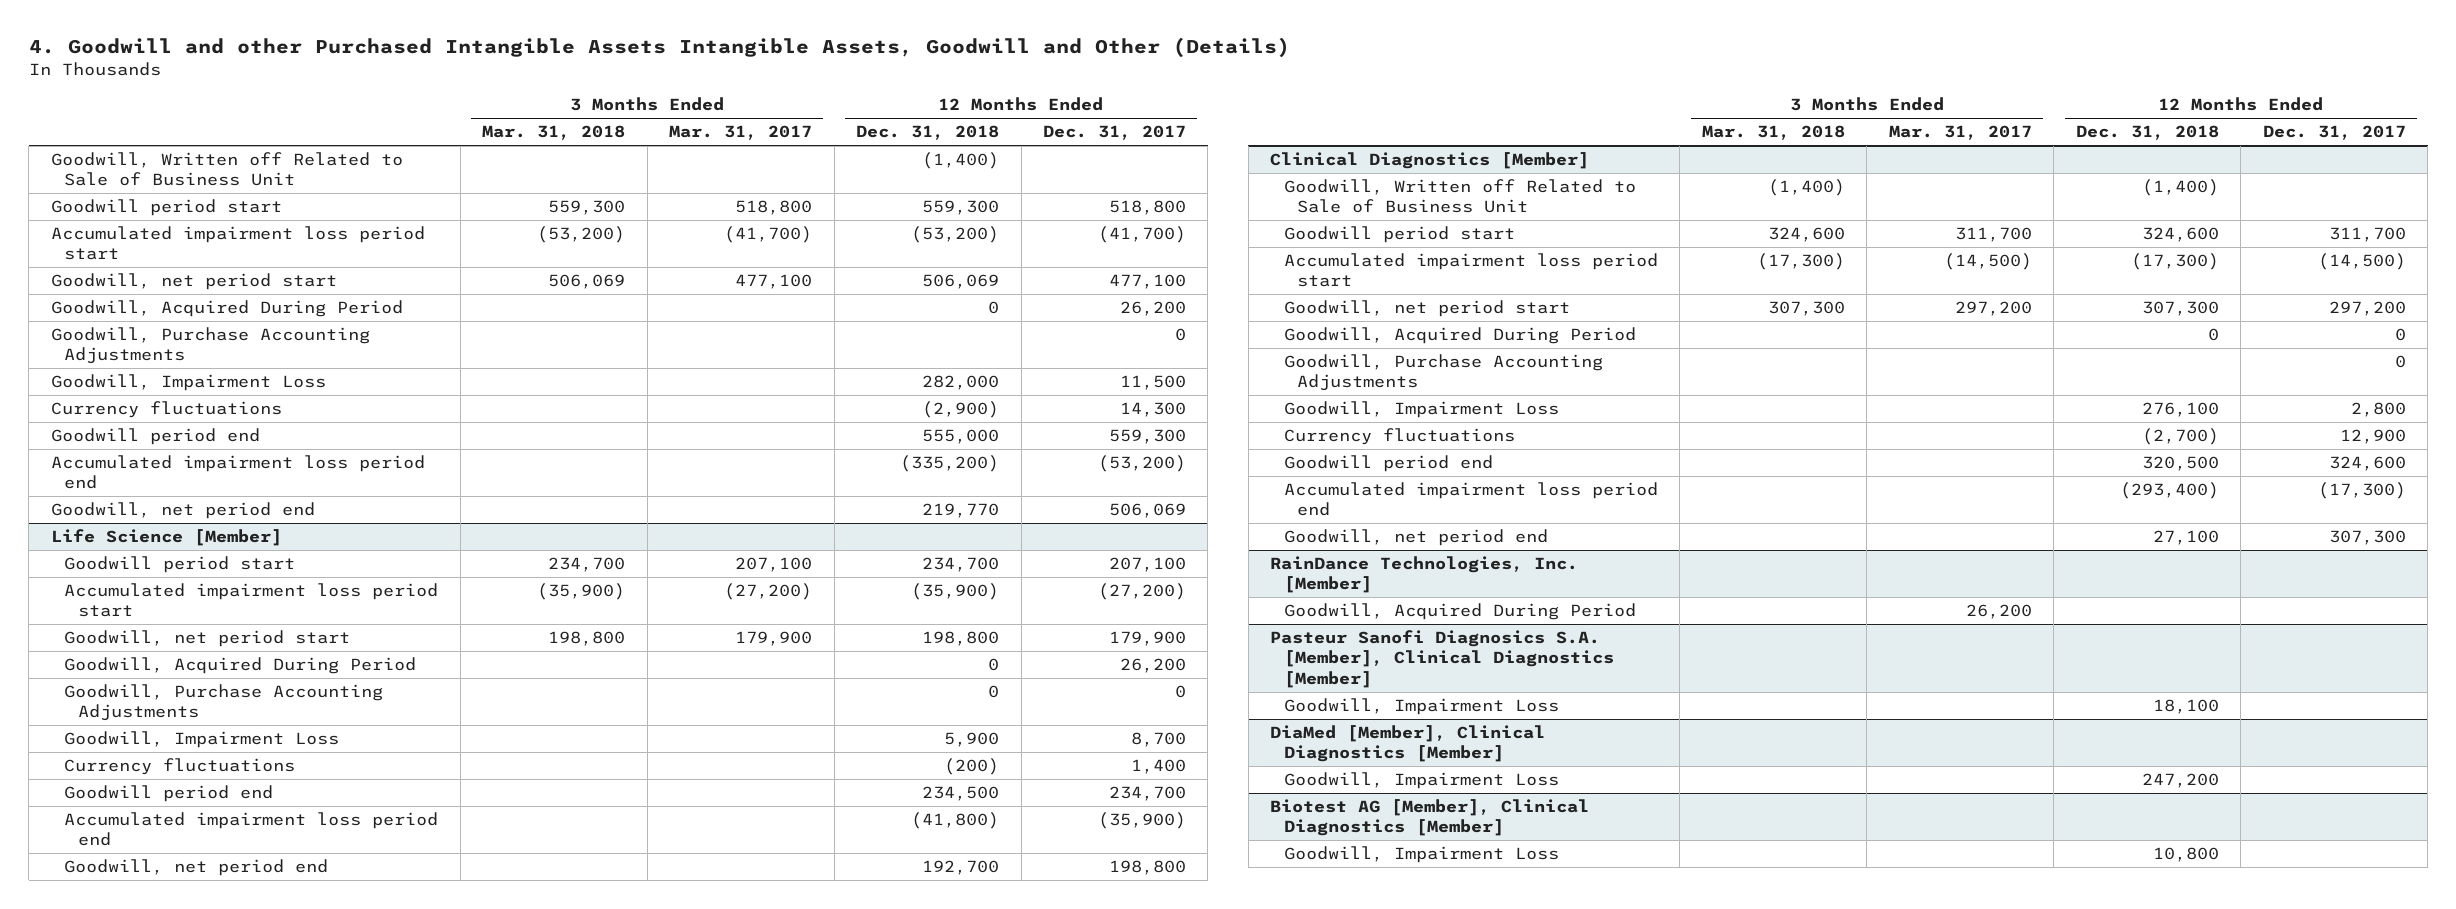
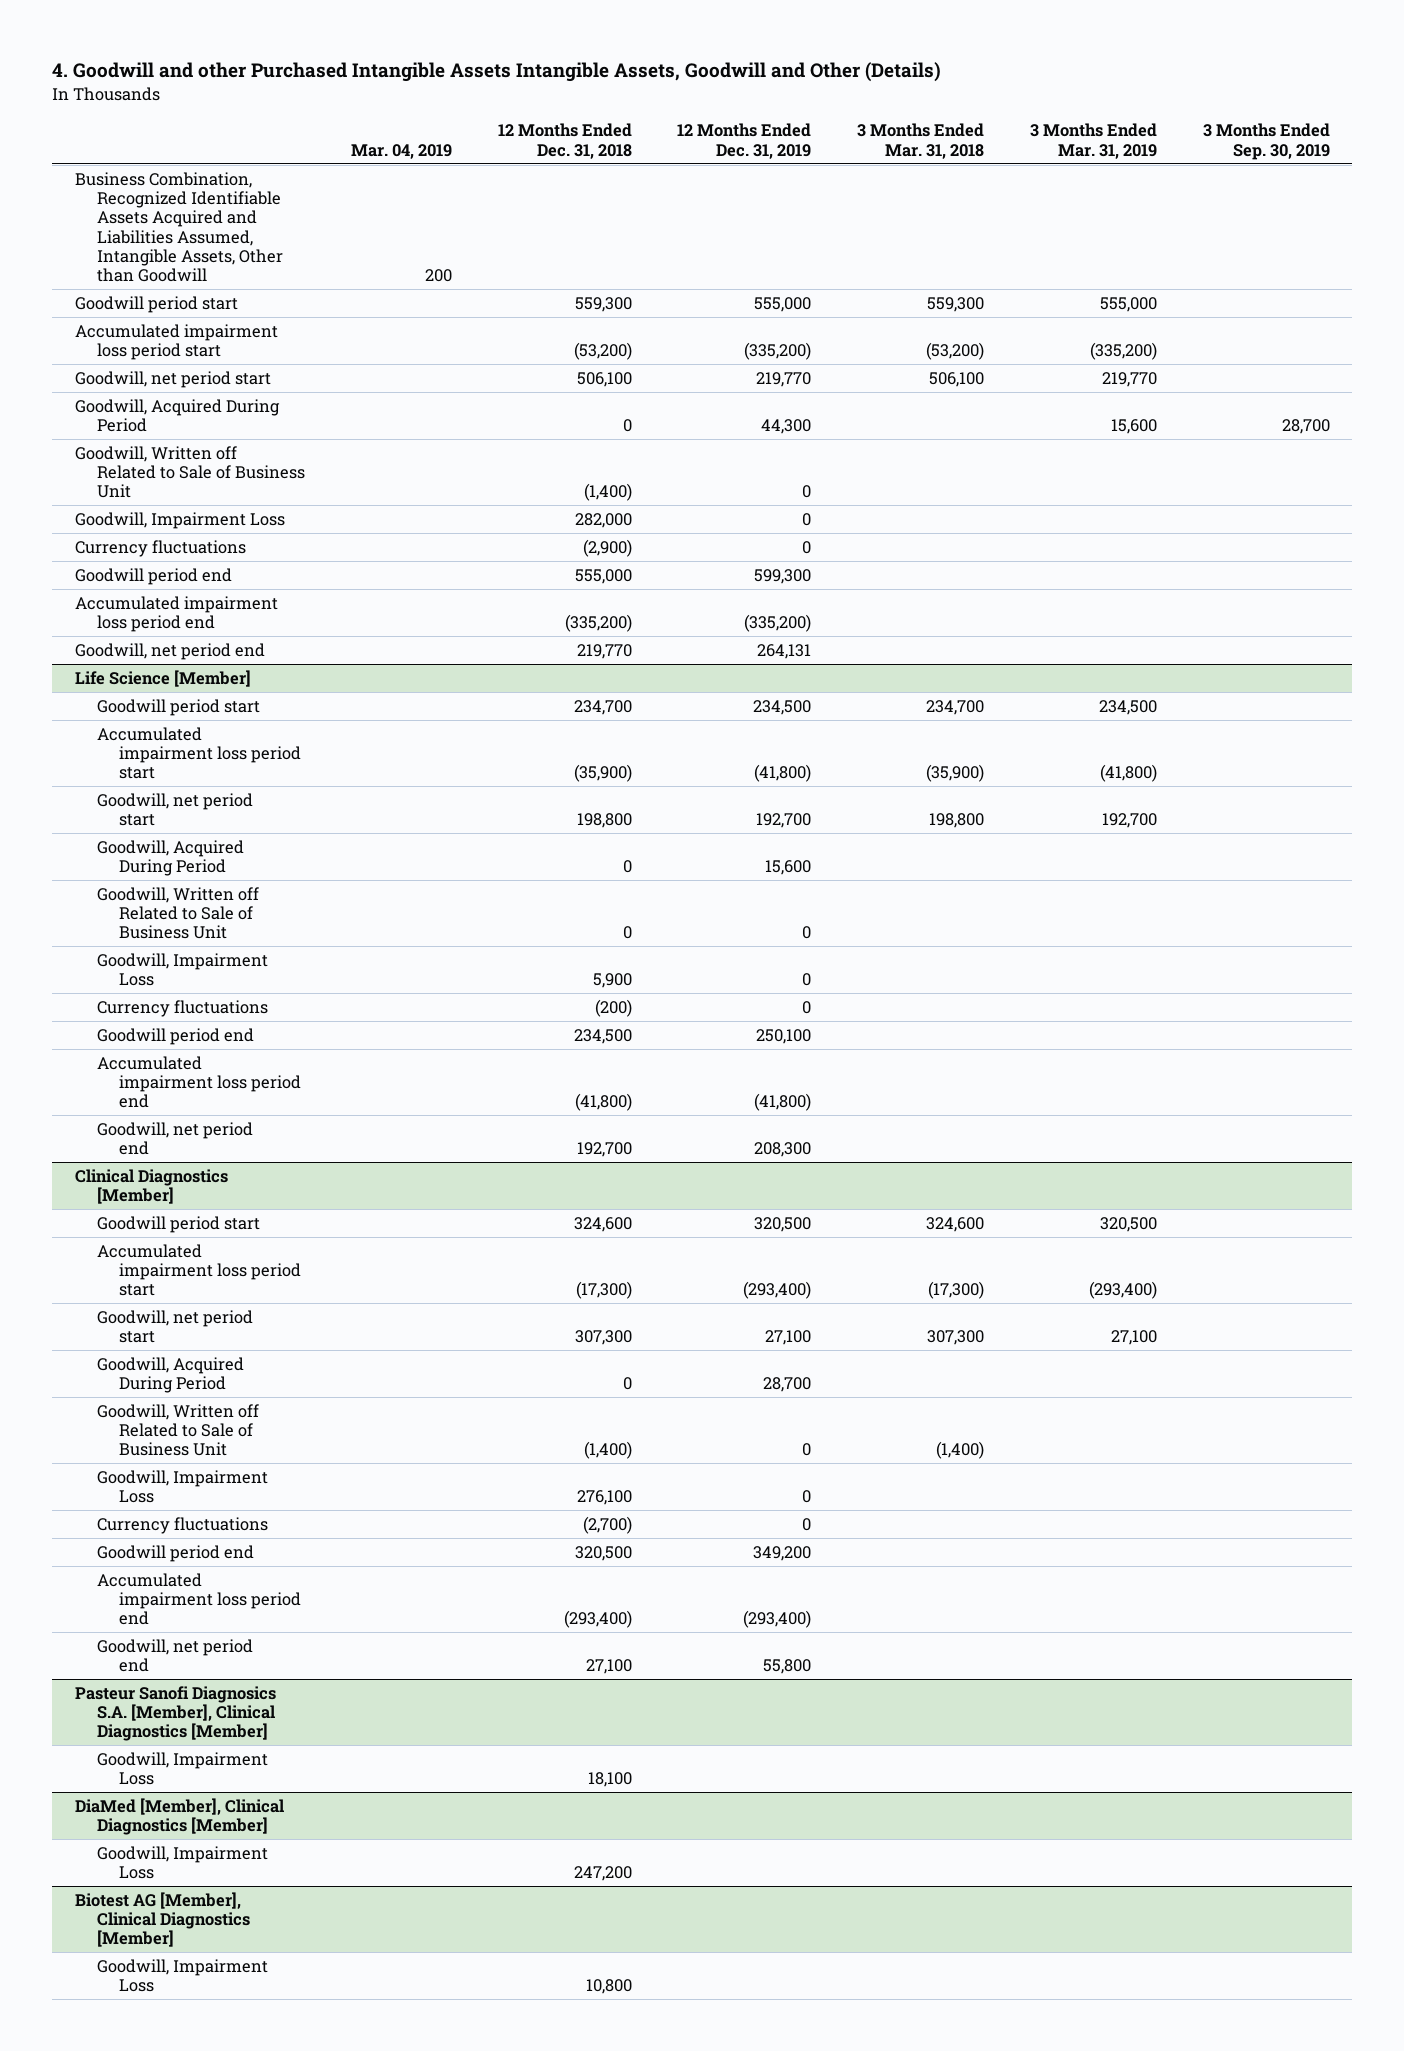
[669,125,813,141] Mar. 31, 2017 -> none
[1042,125,1186,141] Dec. 31, 2017 -> none
none -> [350,143,452,159] Mar. 04, 2019
none -> [677,123,812,159] 12 Months Ended Dec. 31, 2019
none -> [1029,123,1157,159] 3 Months Ended Mar. 31, 2019
none -> [1202,123,1330,160] 3 Months Ended Sep. 30, 2019
none -> [74,171,284,283] Business Combination, Recognized Identifiable Assets Acquired and Liabilities Assumed, Intangible Assets, Other than Goodwill
[548,274,626,290] 506,069 -> [929,371,985,387] 506,100
[922,274,1000,290] 506,069 -> [576,371,632,387] 506,100
[50,327,370,365] Goodwill, Purchase Accounting Adjustments -> none
[50,152,403,187] Goodwill, Written off Related to Sale of Business Unit -> [74,445,306,499] Goodwill, Written off Related to Sale of Business Unit
[64,684,384,722] Goodwill, Purchase Accounting Adjustments -> none
none -> [97,886,260,940] Goodwill, Written off Related to Sale of Business Unit
[1283,354,1603,392] Goodwill, Purchase Accounting Adjustments -> none
[1283,179,1636,214] Goodwill, Written off Related to Sale of Business Unit -> [97,1403,260,1457] Goodwill, Written off Related to Sale of Business Unit
[1270,556,1579,594] RainDance Technologies, Inc. [Member] -> none
[1283,603,1636,621] Goodwill, Acquired During Period -> none

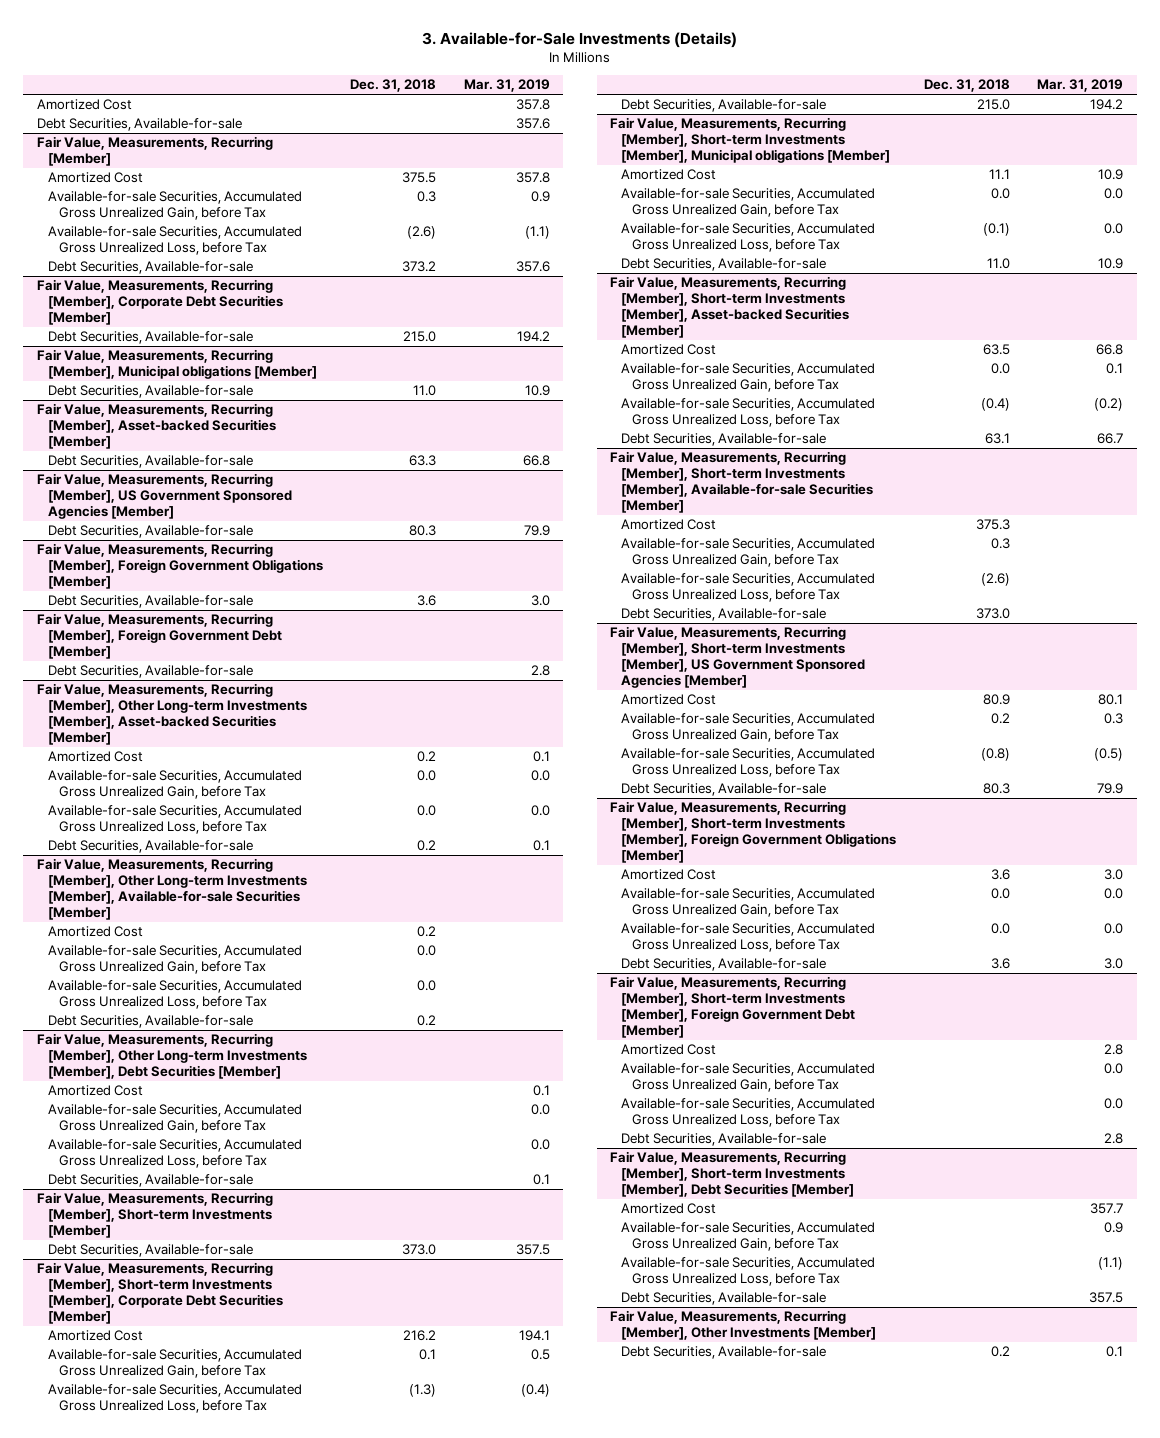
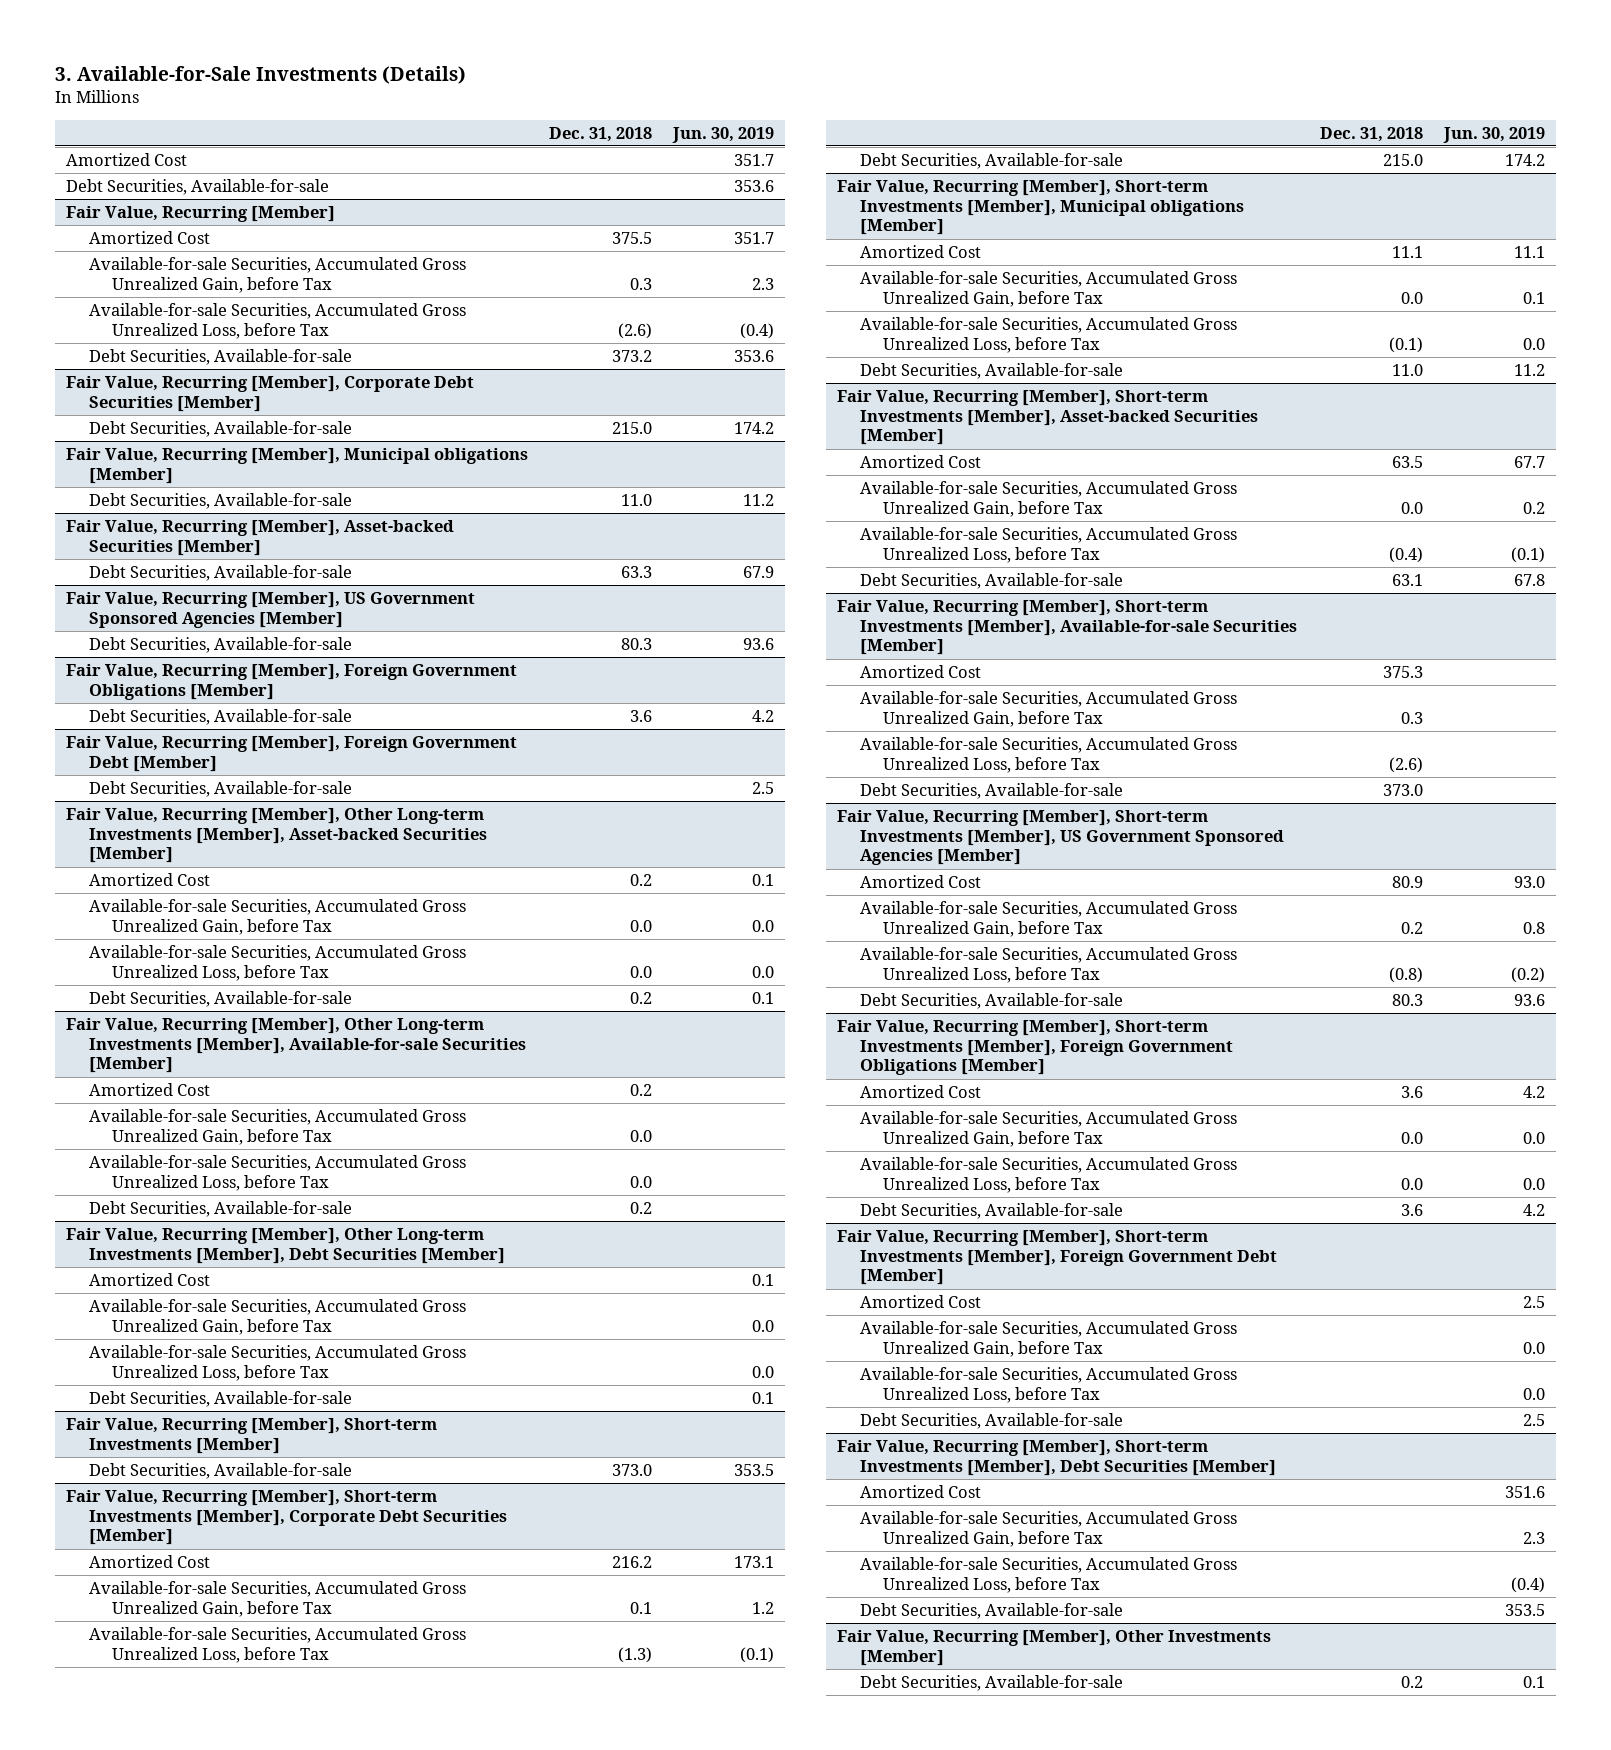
[463,79,550,93] Mar. 31, 2019 -> none
none -> [672,126,775,143] Jun. 30, 2019
[36,136,273,167] Fair Value, Measurements, Recurring [Member] -> [65,205,335,222] Fair Value, Recurring [Member]
[36,279,283,325] Fair Value, Measurements, Recurring [Member], Corporate Debt Securities [Member] -> [65,375,474,412] Fair Value, Recurring [Member], Corporate Debt Securities [Member]
[36,349,317,380] Fair Value, Measurements, Recurring [Member], Municipal obligations [Member] -> [65,447,528,484] Fair Value, Recurring [Member], Municipal obligations [Member]
[36,403,276,449] Fair Value, Measurements, Recurring [Member], Asset-backed Securities [Member] -> [65,519,454,556] Fair Value, Recurring [Member], Asset-backed Securities [Member]
[36,473,292,519] Fair Value, Measurements, Recurring [Member], US Government Sponsored Agencies [Member] -> [65,591,475,628] Fair Value, Recurring [Member], US Government Sponsored Agencies [Member]
[36,543,323,589] Fair Value, Measurements, Recurring [Member], Foreign Government Obligations [Member] -> [65,663,517,700] Fair Value, Recurring [Member], Foreign Government Obligations [Member]
[36,613,282,659] Fair Value, Measurements, Recurring [Member], Foreign Government Debt [Member] -> [65,735,517,772] Fair Value, Recurring [Member], Foreign Government Debt [Member]
[36,683,307,745] Fair Value, Measurements, Recurring [Member], Other Long-term Investments [Member], Asset-backed Securities [Member] -> [65,807,488,864] Fair Value, Recurring [Member], Other Long-term Investments [Member], Asset-backed Securities [Member]
[36,858,307,920] Fair Value, Measurements, Recurring [Member], Other Long-term Investments [Member], Available-for-sale Securities [Member] -> [65,1017,527,1074] Fair Value, Recurring [Member], Other Long-term Investments [Member], Available-for-sale Securities [Member]
[36,1033,307,1079] Fair Value, Measurements, Recurring [Member], Other Long-term Investments [Member], Debt Securities [Member] -> [65,1227,506,1264] Fair Value, Recurring [Member], Other Long-term Investments [Member], Debt Securities [Member]
[36,1192,273,1238] Fair Value, Measurements, Recurring [Member], Short-term Investments [Member] -> [65,1417,437,1454] Fair Value, Recurring [Member], Short-term Investments [Member]
[36,1262,283,1324] Fair Value, Measurements, Recurring [Member], Short-term Investments [Member], Corporate Debt Securities [Member] -> [65,1489,508,1546] Fair Value, Recurring [Member], Short-term Investments [Member], Corporate Debt Securities [Member]
[610,117,891,163] Fair Value, Measurements, Recurring [Member], Short-term Investments [Member], Municipal obligations [Member] -> [836,179,1244,236] Fair Value, Recurring [Member], Short-term Investments [Member], Municipal obligations [Member]
[610,276,850,338] Fair Value, Measurements, Recurring [Member], Short-term Investments [Member], Asset-backed Securities [Member] -> [836,389,1258,446] Fair Value, Recurring [Member], Short-term Investments [Member], Asset-backed Securities [Member]
[610,451,874,513] Fair Value, Measurements, Recurring [Member], Short-term Investments [Member], Available-for-sale Securities [Member] -> [836,599,1297,656] Fair Value, Recurring [Member], Short-term Investments [Member], Available-for-sale Securities [Member]
[610,626,866,688] Fair Value, Measurements, Recurring [Member], Short-term Investments [Member], US Government Sponsored Agencies [Member] -> [836,809,1284,866] Fair Value, Recurring [Member], Short-term Investments [Member], US Government Sponsored Agencies [Member]
[610,801,897,863] Fair Value, Measurements, Recurring [Member], Short-term Investments [Member], Foreign Government Obligations [Member] -> [836,1019,1233,1076] Fair Value, Recurring [Member], Short-term Investments [Member], Foreign Government Obligations [Member]
[610,976,856,1038] Fair Value, Measurements, Recurring [Member], Short-term Investments [Member], Foreign Government Debt [Member] -> [836,1229,1277,1286] Fair Value, Recurring [Member], Short-term Investments [Member], Foreign Government Debt [Member]
[610,1151,855,1197] Fair Value, Measurements, Recurring [Member], Short-term Investments [Member], Debt Securities [Member] -> [836,1439,1276,1476] Fair Value, Recurring [Member], Short-term Investments [Member], Debt Securities [Member]
[610,1310,877,1341] Fair Value, Measurements, Recurring [Member], Other Investments [Member] -> [836,1629,1271,1666] Fair Value, Recurring [Member], Other Investments [Member]

